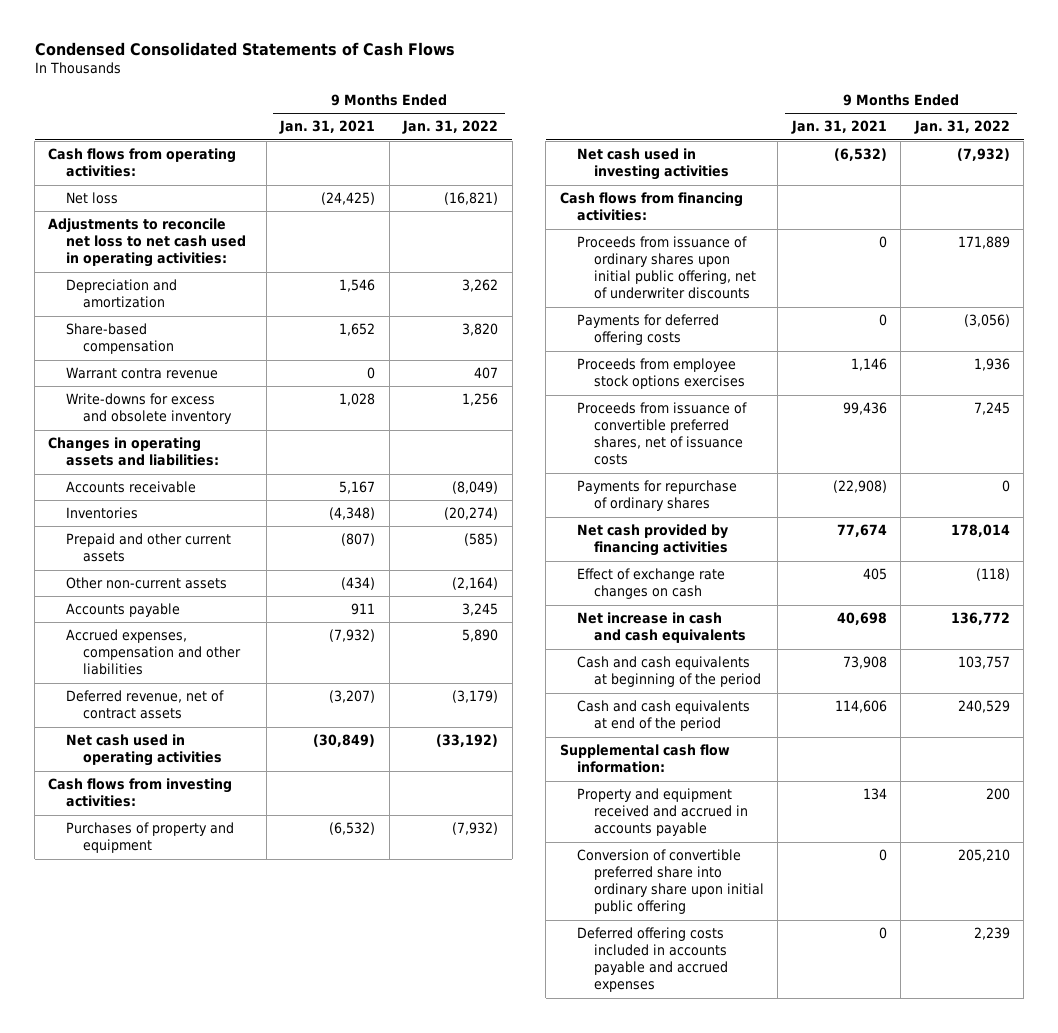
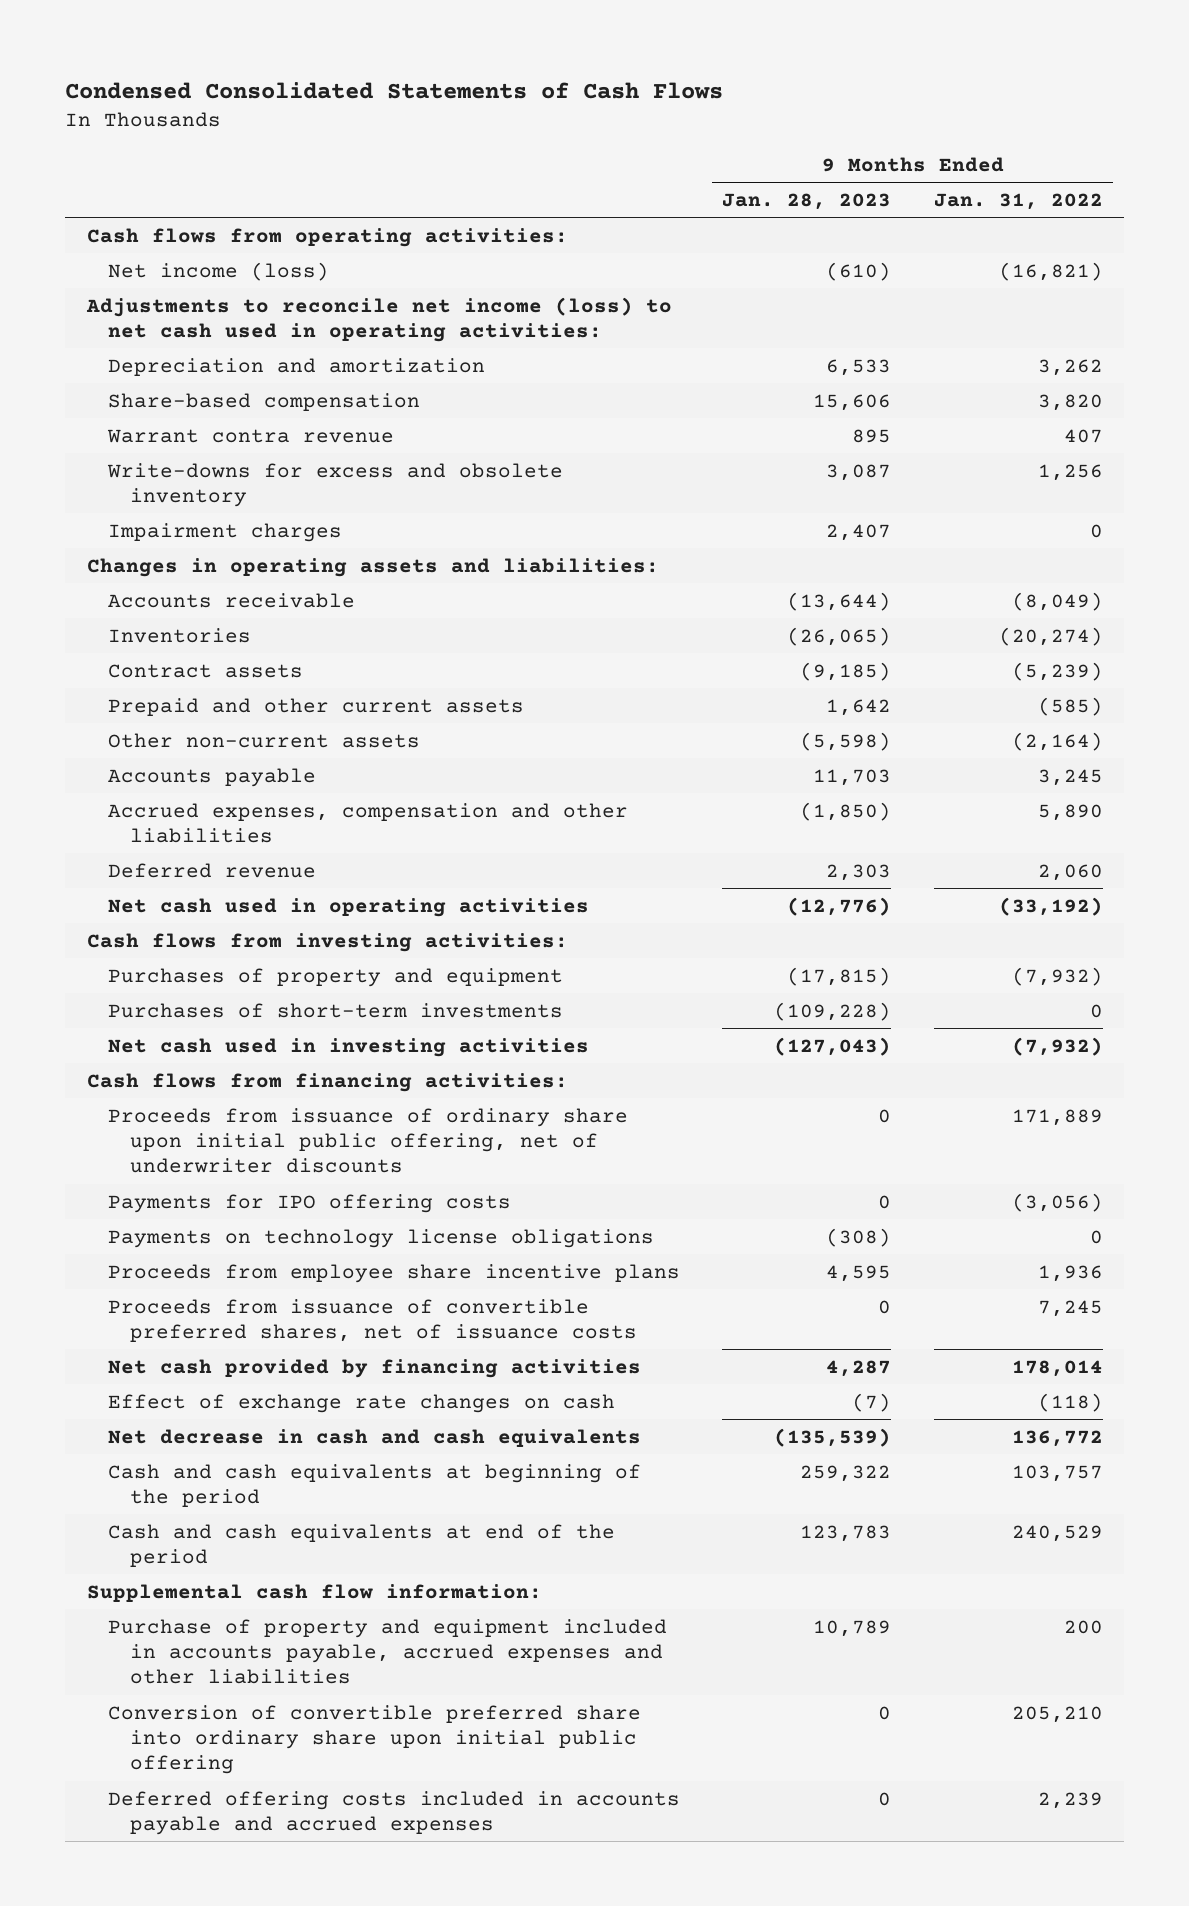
[279,120,376,135] Jan. 31, 2021 -> none
none -> [722,192,892,210] Jan. 28, 2023
[65,192,118,205] Net loss -> [108,261,330,281] Net income (loss)
[48,218,246,268] Adjustments to reconcile net loss to net cash used in operating activities: -> [85,296,672,342] Adjustments to reconcile net income (loss) to net cash used in operating activities:
none -> [108,522,343,542] Impairment charges
none -> [108,663,304,678] Contract assets
[65,690,224,720] Deferred revenue, net of contract assets -> none
none -> [108,862,317,878] Deferred revenue
none -> [108,1002,564,1018] Purchases of short-term investments
[576,236,756,300] Proceeds from issuance of ordinary shares upon initial public offering, net of underwriter discounts -> [108,1107,629,1174] Proceeds from issuance of ordinary share upon initial public offering, net of underwriter discounts
[576,314,719,346] Payments for deferred offering costs -> [108,1193,512,1213] Payments for IPO offering costs
none -> [108,1228,655,1248] Payments on technology license obligations
[576,358,745,390] Proceeds from employee stock options exercises -> [108,1263,681,1283] Proceeds from employee share incentive plans
[576,480,737,512] Payments for repurchase of ordinary shares -> none
[576,612,746,644] Net increase in cash and cash equivalents -> [108,1428,642,1447] Net decrease in cash and cash equivalents
[576,788,748,837] Property and equipment received and accrued in accounts payable -> [108,1618,668,1685] Purchase of property and equipment included in accounts payable, accrued expenses and other liabilities

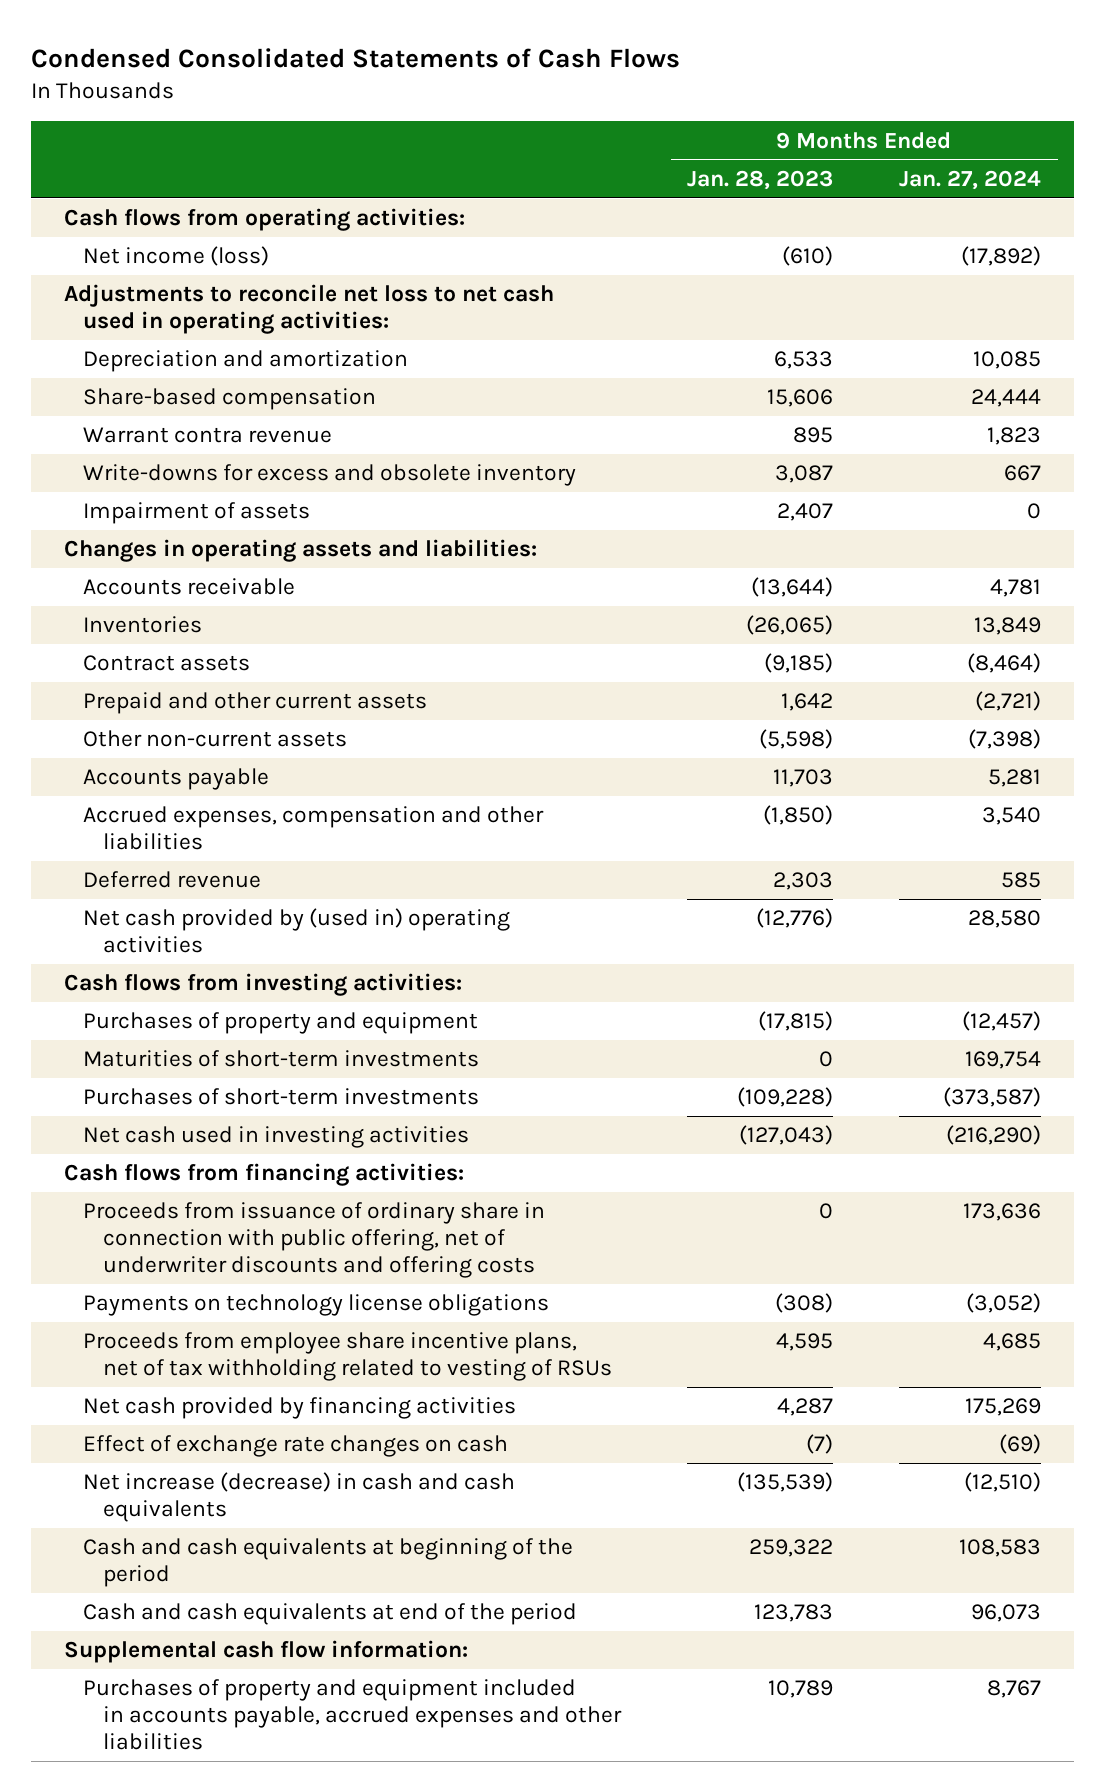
[933,192,1103,210] Jan. 31, 2022 -> none
none -> [899,169,1042,190] Jan. 27, 2024
[85,296,672,342] Adjustments to reconcile net income (loss) to net cash used in operating activities: -> [63,284,554,335] Adjustments to reconcile net loss to net cash used in operating activities:
[108,522,343,542] Impairment charges -> [83,502,311,525] Impairment of assets
[108,897,590,917] Net cash used in operating activities -> [83,908,511,954] Net cash provided by (used in) operating activities
none -> [83,1050,480,1068] Maturities of short-term investments
[108,1193,512,1213] Payments for IPO offering costs -> none
[108,1107,629,1174] Proceeds from issuance of ordinary share upon initial public offering, net of underwriter discounts -> [83,1202,546,1279] Proceeds from issuance of ordinary share in connection with public offering, net of underwriter discounts and offering costs
[108,1298,637,1342] Proceeds from issuance of convertible preferred shares, net of issuance costs -> none
[108,1263,681,1283] Proceeds from employee share incentive plans -> [83,1332,612,1382] Proceeds from employee share incentive plans, net of tax withholding related to vesting of RSUs
[108,1428,642,1447] Net decrease in cash and cash equivalents -> [83,1472,516,1523] Net increase (decrease) in cash and cash equivalents
[108,1704,642,1775] Conversion of convertible preferred share into ordinary share upon initial public offering -> none
[108,1790,681,1835] Deferred offering costs included in accounts payable and accrued expenses -> none
[108,1618,668,1685] Purchase of property and equipment included in accounts payable, accrued expenses and other liabilities -> [83,1679,622,1751] Purchases of property and equipment included in accounts payable, accrued expenses and other liabilities

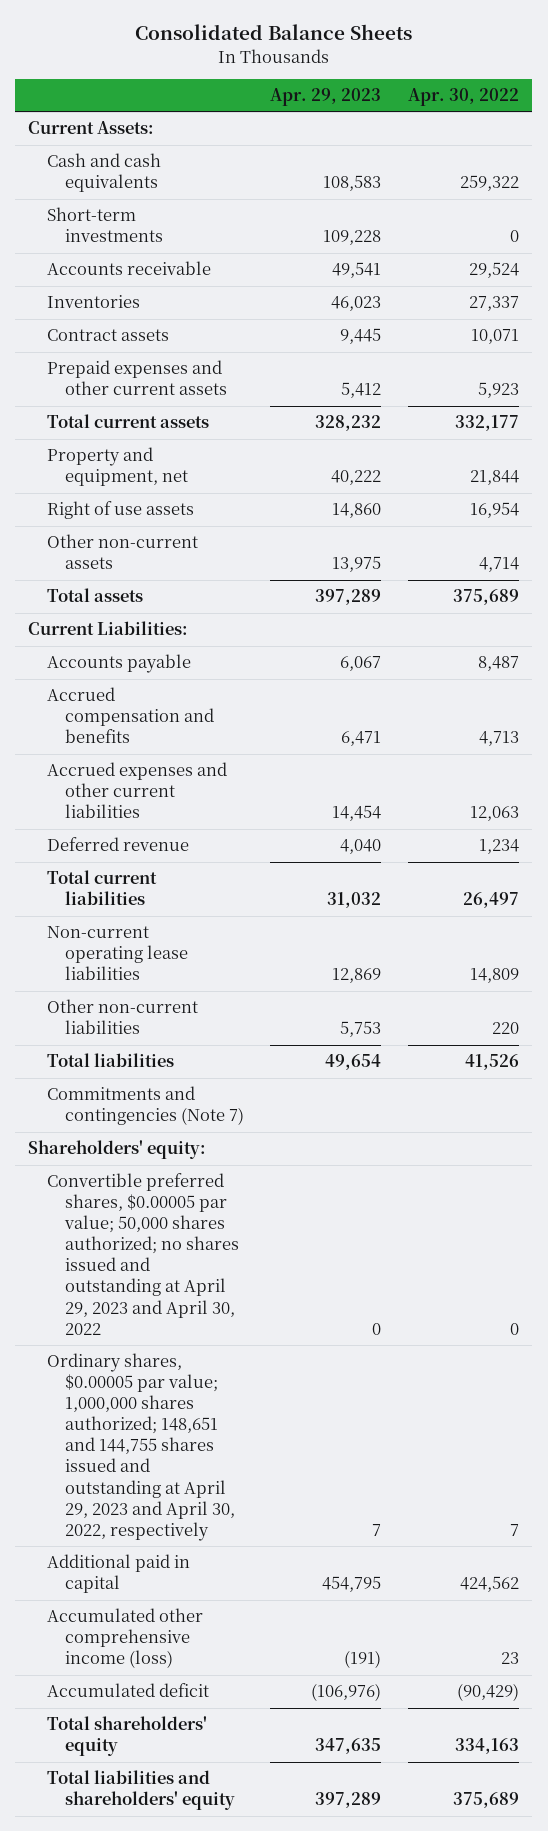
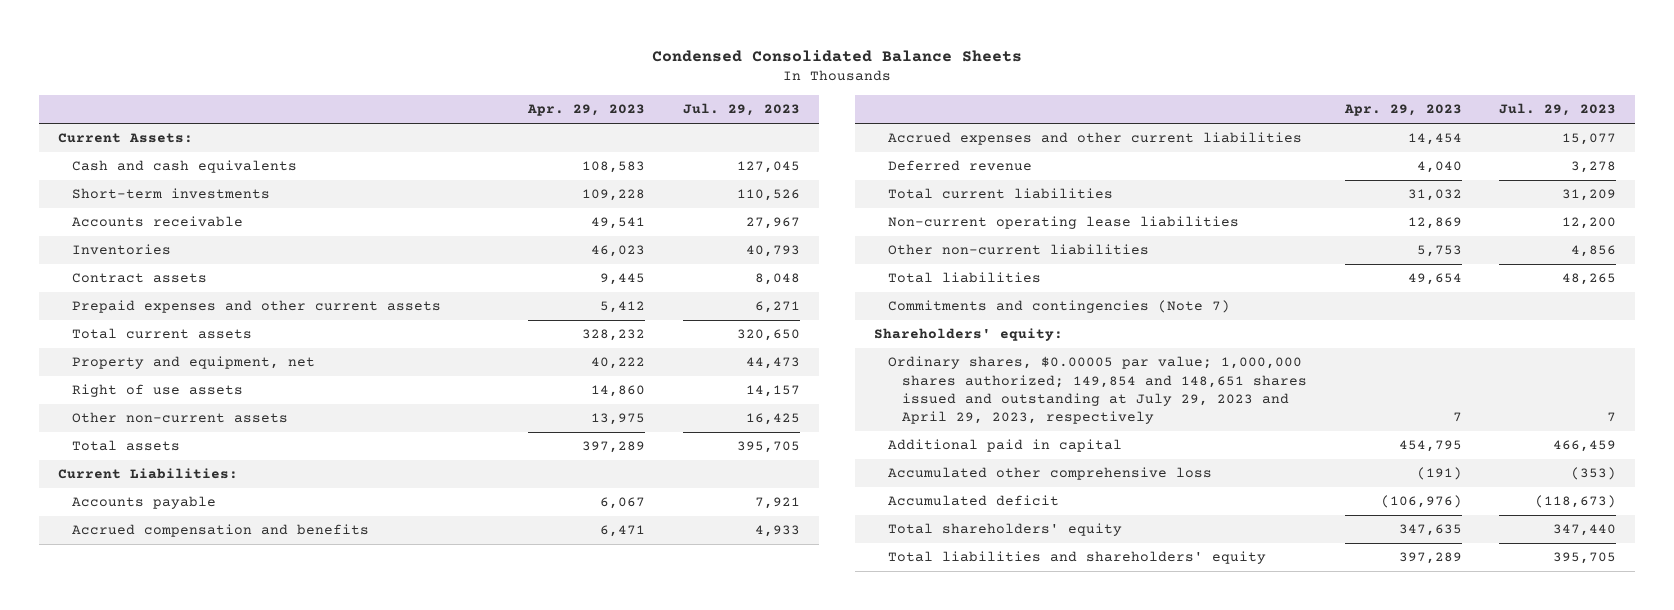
[134,24,412,41] Consolidated Balance Sheets -> [651,49,1022,62] Condensed Consolidated Balance Sheets
[408,88,520,107] Apr. 30, 2022 -> none
none -> [683,103,801,117] Jul. 29, 2023
[46,1173,239,1335] Convertible preferred shares, $0.00005 par value; 50,000 shares authorized; no shares issued and outstanding at April 29, 2023 and April 30, 2022 -> none
[46,1353,235,1541] Ordinary shares, $0.00005 par value; 1,000,000 shares authorized; 148,651 and 144,755 shares issued and outstanding at April 29, 2023 and April 30, 2022, respectively -> [887,356,1307,425] Ordinary shares, $0.00005 par value; 1,000,000 shares authorized; 149,854 and 148,651 shares issued and outstanding at July 29, 2023 and April 29, 2023, respectively
[46,1608,203,1669] Accumulated other comprehensive income (loss) -> [887,467,1212,481] Accumulated other comprehensive loss

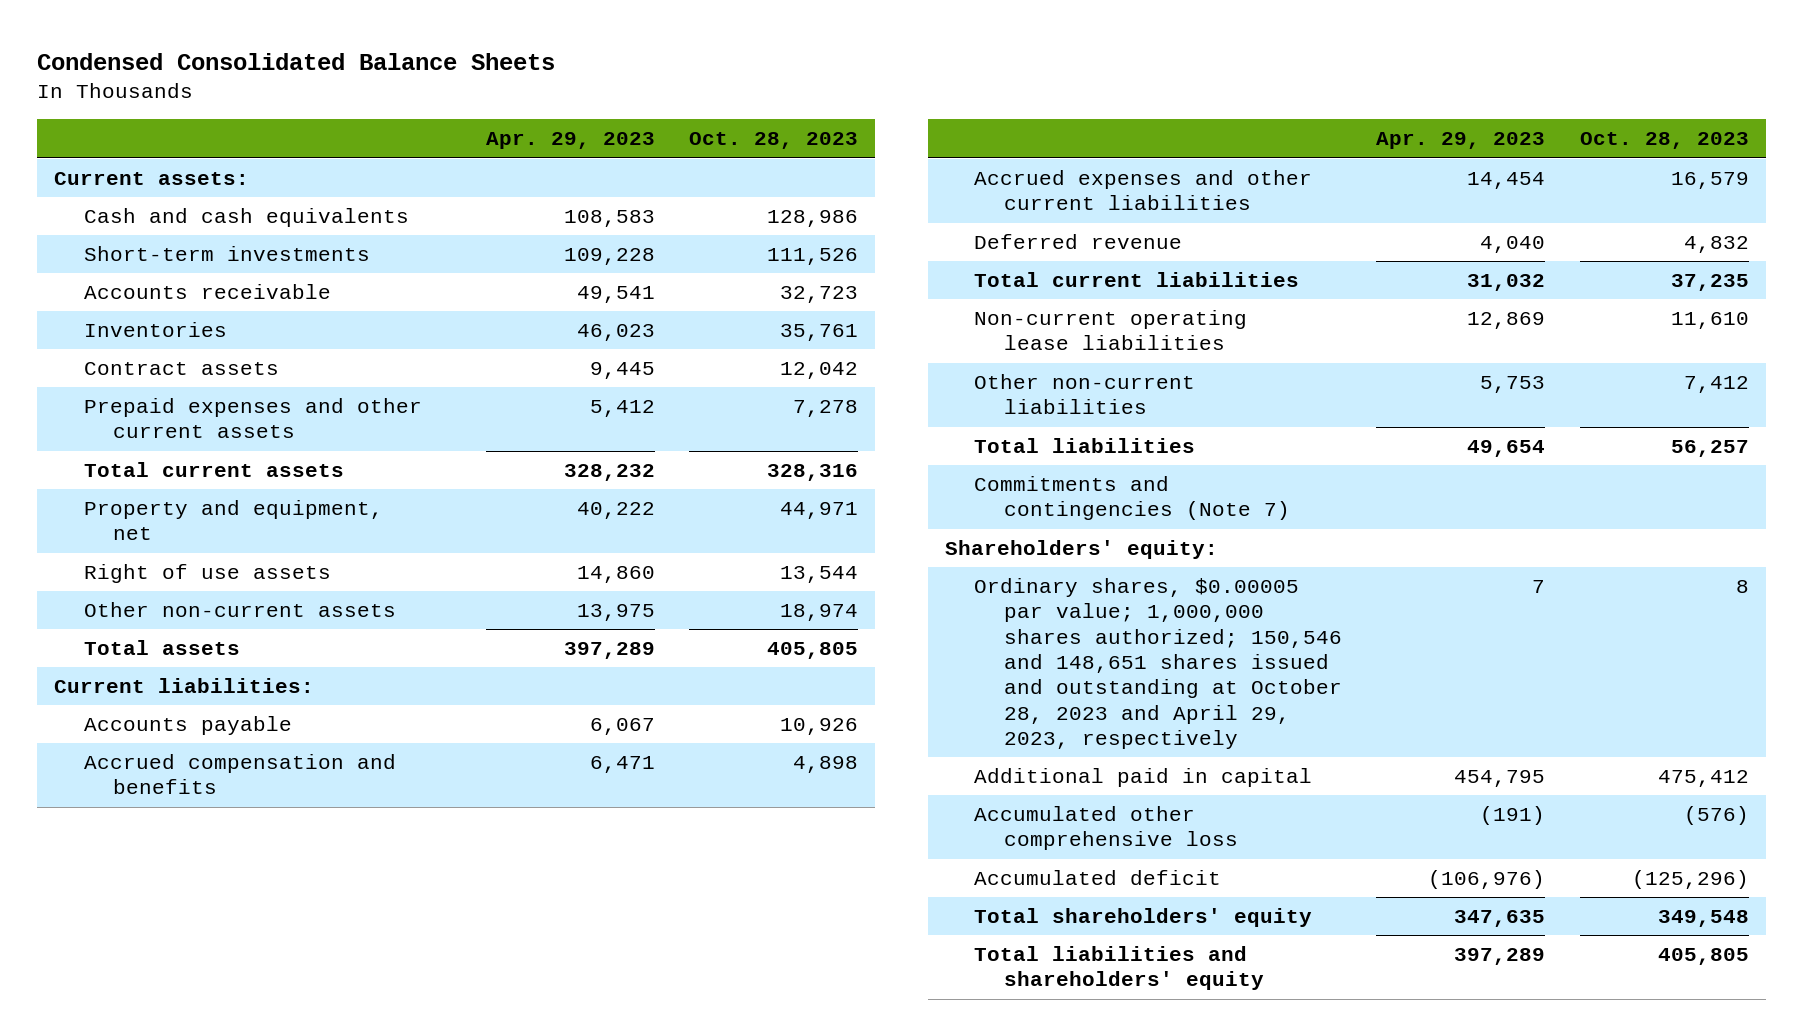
[683,103,801,117] Jul. 29, 2023 -> none
none -> [689,132,859,150] Oct. 28, 2023
[57,133,193,144] Current Assets: -> [54,172,250,186] Current assets:
[57,468,238,480] Current Liabilities: -> [54,678,315,694] Current liabilities:
[887,356,1307,425] Ordinary shares, $0.00005 par value; 1,000,000 shares authorized; 149,854 and 148,651 shares issued and outstanding at July 29, 2023 and April 29, 2023, respectively -> [974,578,1342,749] Ordinary shares, $0.00005 par value; 1,000,000 shares authorized; 150,546 and 148,651 shares issued and outstanding at October 28, 2023 and April 29, 2023, respectively

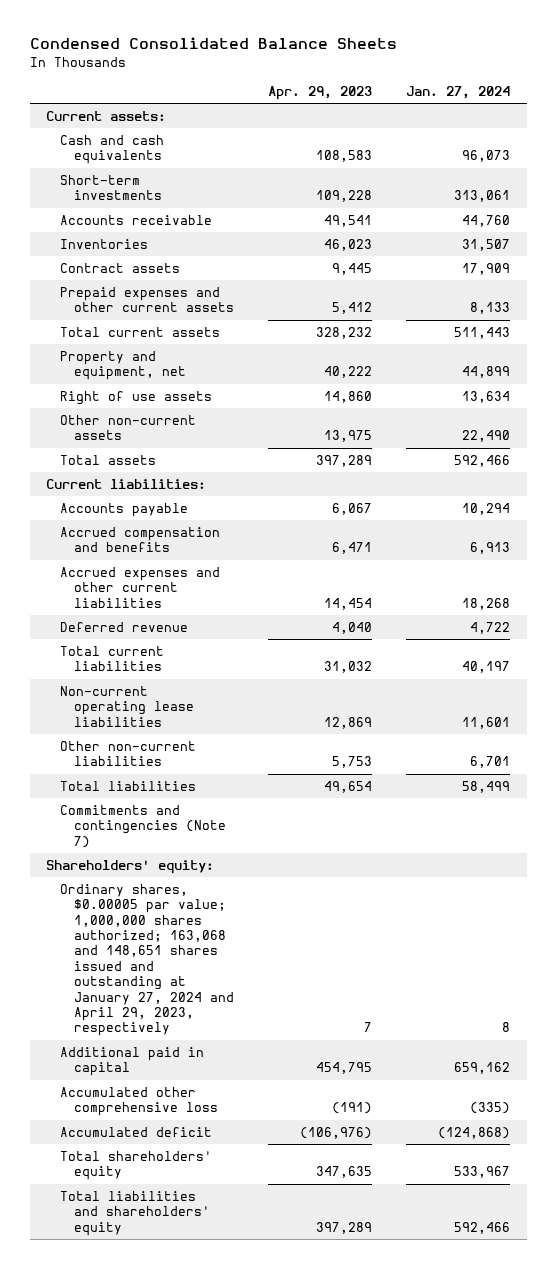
[689,132,859,150] Oct. 28, 2023 -> none
none -> [405,86,510,100] Jan. 27, 2024
[974,578,1342,749] Ordinary shares, $0.00005 par value; 1,000,000 shares authorized; 150,546 and 148,651 shares issued and outstanding at October 28, 2023 and April 29, 2023, respectively -> [60,883,235,1037] Ordinary shares, $0.00005 par value; 1,000,000 shares authorized; 163,068 and 148,651 shares issued and outstanding at January 27, 2024 and April 29, 2023, respectively

